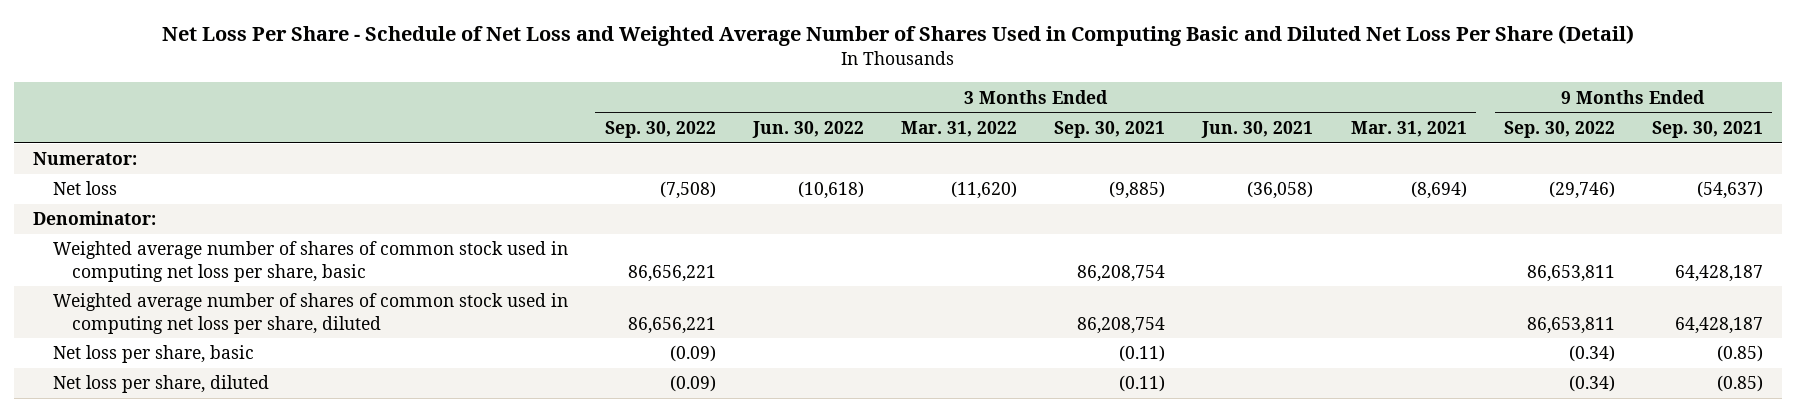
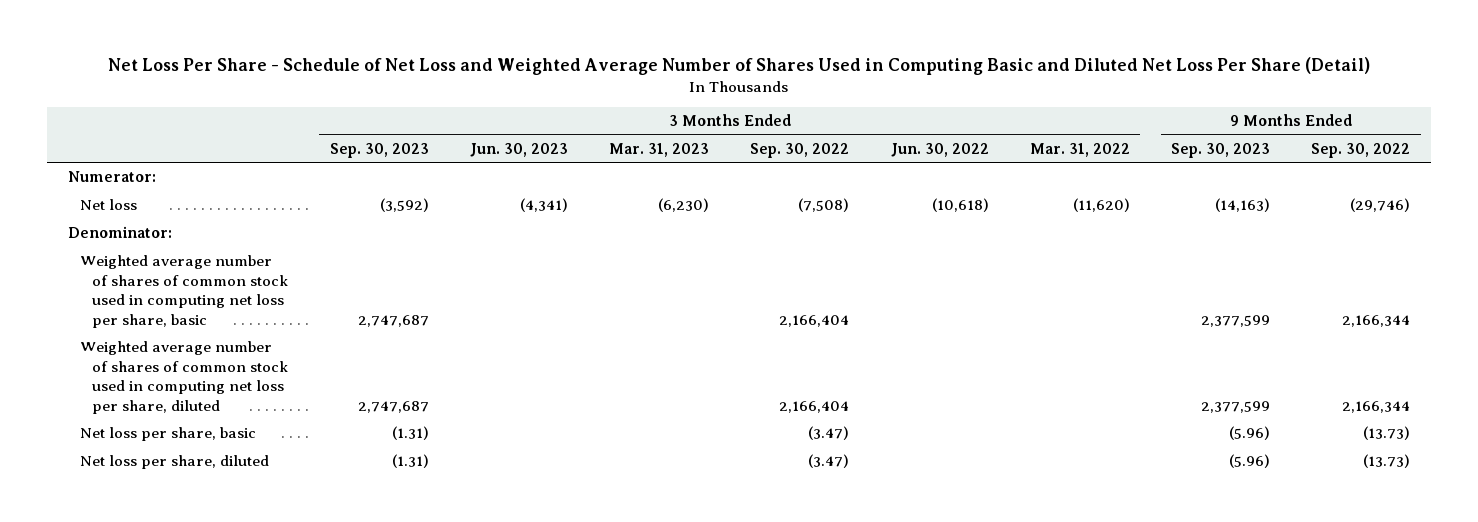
[1054,120,1166,138] Sep. 30, 2021 -> none
[1201,120,1314,138] Jun. 30, 2021 -> none
[1350,120,1467,137] Mar. 31, 2021 -> none
[1651,120,1763,138] Sep. 30, 2021 -> none
none -> [329,142,429,158] Sep. 30, 2023
none -> [469,142,568,157] Jun. 30, 2023
none -> [609,142,710,157] Mar. 31, 2023
none -> [1171,142,1271,158] Sep. 30, 2023
[627,264,716,282] 86,656,221 -> [779,314,850,327] 2,166,404
[1526,264,1615,282] 86,653,811 -> [1342,314,1411,327] 2,166,344
[627,316,716,334] 86,656,221 -> [779,400,850,413] 2,166,404
[1526,316,1615,334] 86,653,811 -> [1342,400,1411,413] 2,166,344
[669,345,716,363] (0.09) -> [808,426,850,441] (3.47)
[1568,345,1615,363] (0.34) -> [1363,426,1411,441] (13.73)
[669,375,716,393] (0.09) -> [808,454,850,469] (3.47)
[1568,375,1615,393] (0.34) -> [1363,454,1411,469] (13.73)

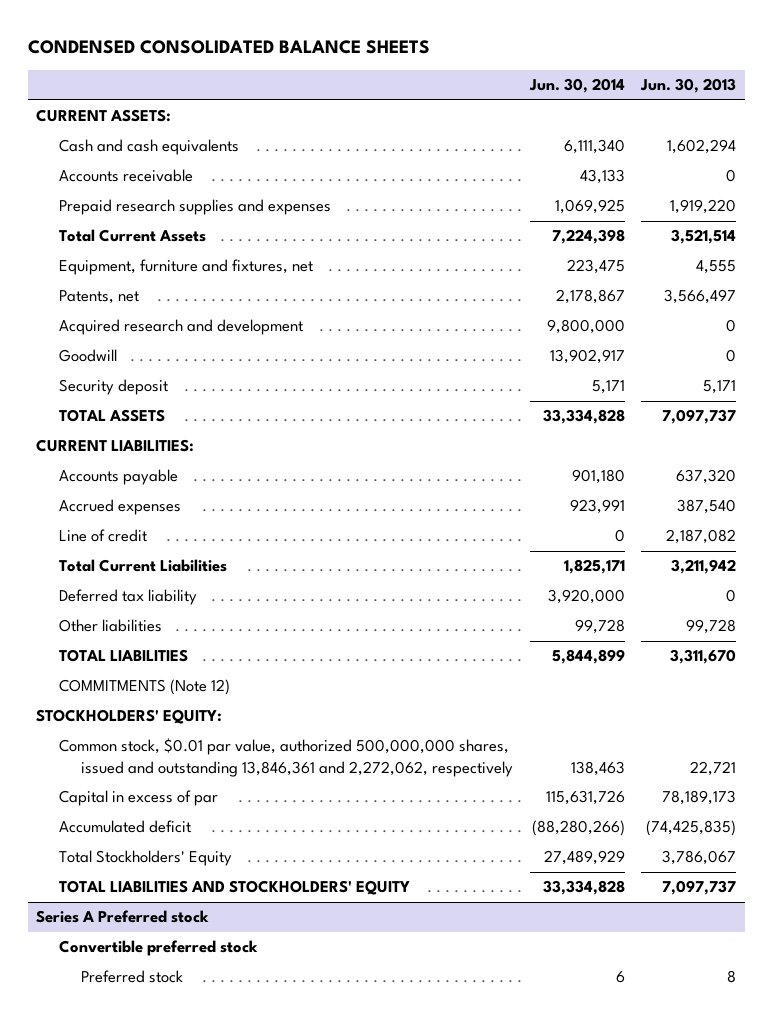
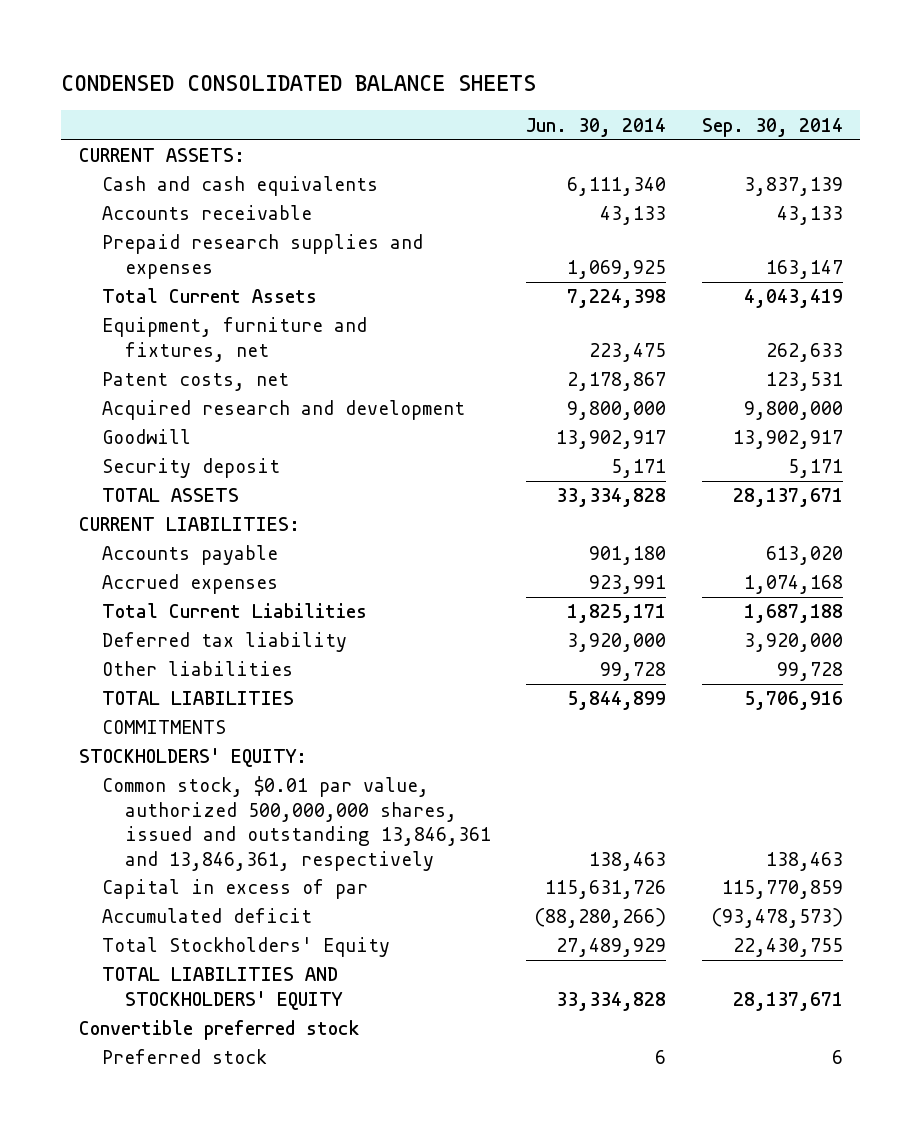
[640,78,737,94] Jun. 30, 2013 -> none
none -> [701,117,843,137] Sep. 30, 2014
[58,290,139,305] Patents, net -> [101,372,289,392] Patent costs, net
[58,529,147,543] Line of credit -> none
[58,679,230,696] COMMITMENTS (Note 12) -> [101,720,226,735] COMMITMENTS
[58,738,514,777] Common stock, $0.01 par value, authorized 500,000,000 shares, issued and outstanding 13,846,361 and 2,272,062, respectively -> [101,776,491,871] Common stock, $0.01 par value, authorized 500,000,000 shares, issued and outstanding 13,846,361 and 13,846,361, respectively
[36,910,210,924] Series A Preferred stock -> none

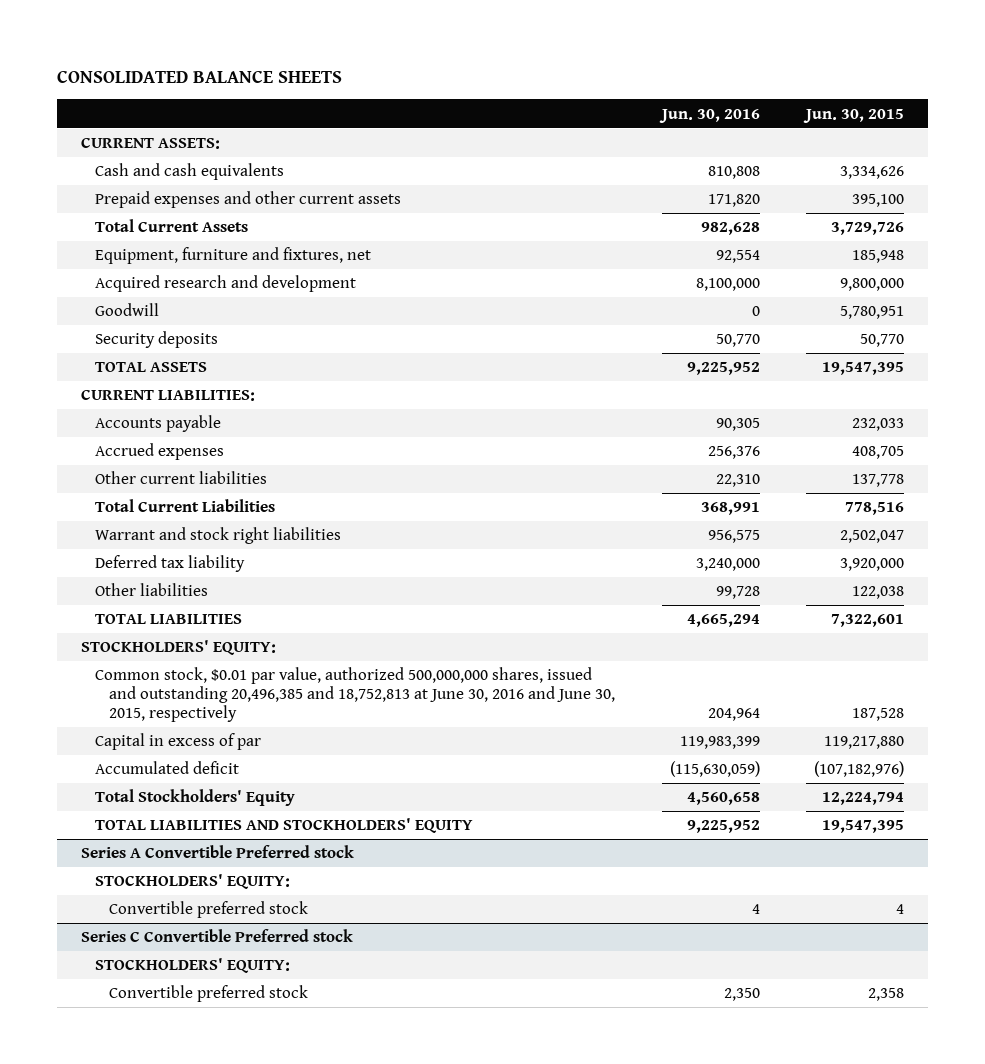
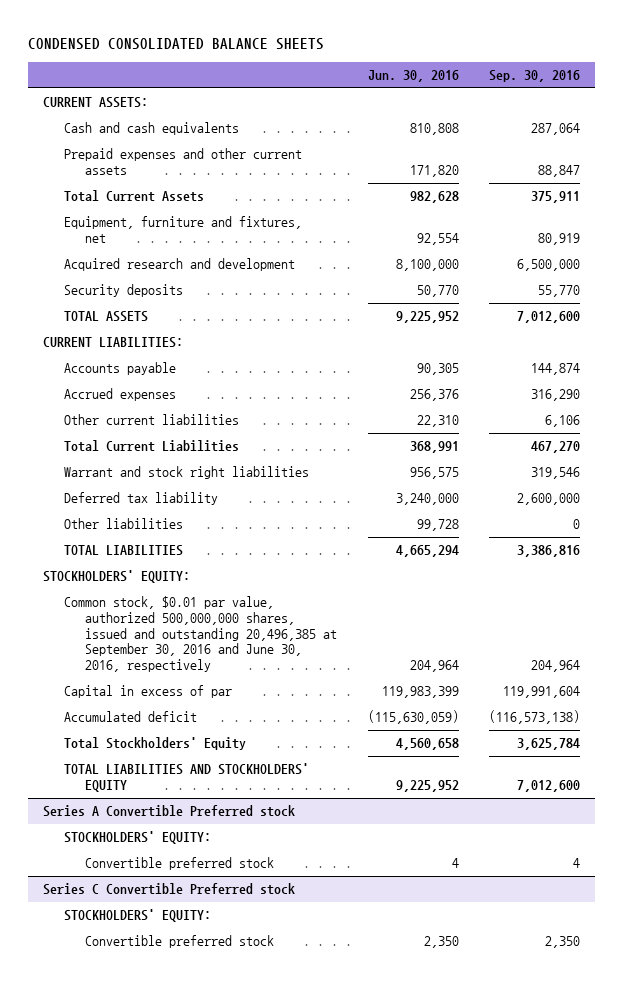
[57,69,343,83] CONSOLIDATED BALANCE SHEETS -> [27,38,324,51] CONDENSED CONSOLIDATED BALANCE SHEETS
[803,108,905,123] Jun. 30, 2015 -> none
none -> [489,69,581,82] Sep. 30, 2016
[94,303,159,317] Goodwill -> none
[94,667,615,723] Common stock, $0.01 par value, authorized 500,000,000 shares, issued and outstanding 20,496,385 and 18,752,813 at June 30, 2016 and June 30, 2015, respectively -> [64,596,338,673] Common stock, $0.01 par value, authorized 500,000,000 shares, issued and outstanding 20,496,385 at September 30, 2016 and June 30, 2016, respectively

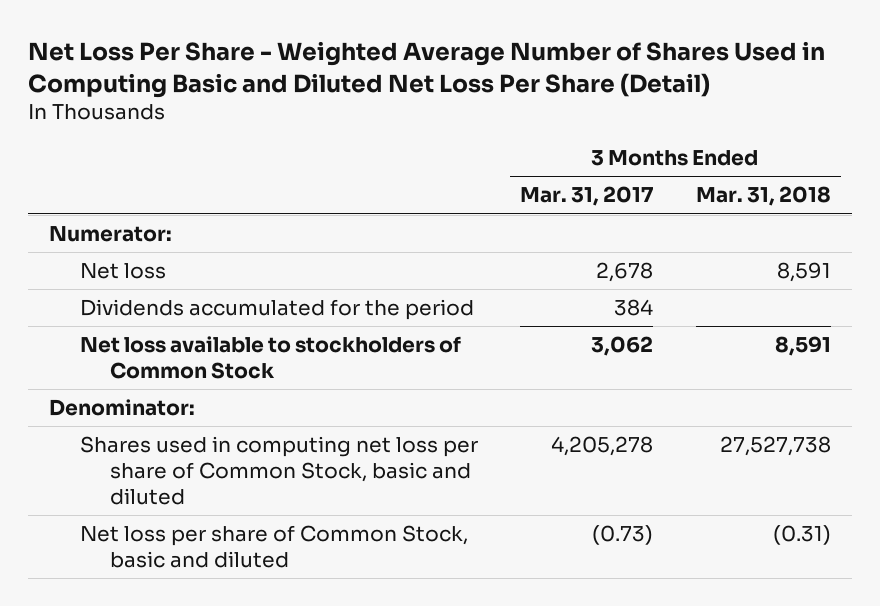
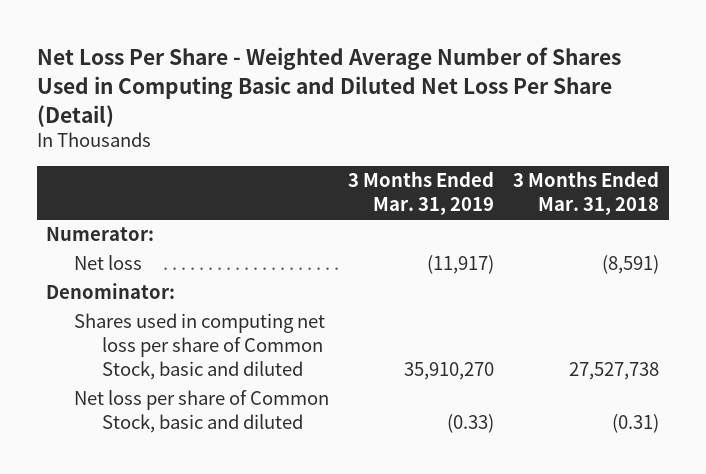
[520,186,654,207] Mar. 31, 2017 -> none
none -> [348,171,495,216] 3 Months Ended Mar. 31, 2019
[79,298,474,320] Dividends accumulated for the period -> none
[79,335,461,380] Net loss available to stockholders of Common Stock -> none
[776,261,831,282] 8,591 -> [602,255,660,275] (8,591)

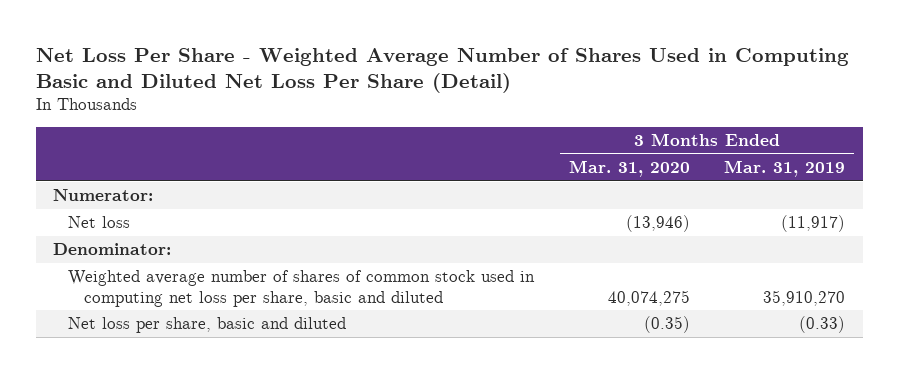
[513,171,660,216] 3 Months Ended Mar. 31, 2018 -> none
none -> [568,160,690,178] Mar. 31, 2020
[74,313,326,381] Shares used in computing net loss per share of Common Stock, basic and diluted -> [68,270,536,307] Weighted average number of shares of common stock used in computing net loss per share, basic and diluted
[74,390,330,434] Net loss per share of Common Stock, basic and diluted -> [68,317,347,334] Net loss per share, basic and diluted

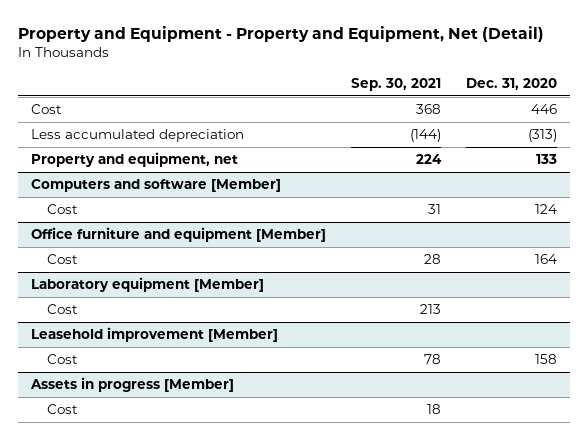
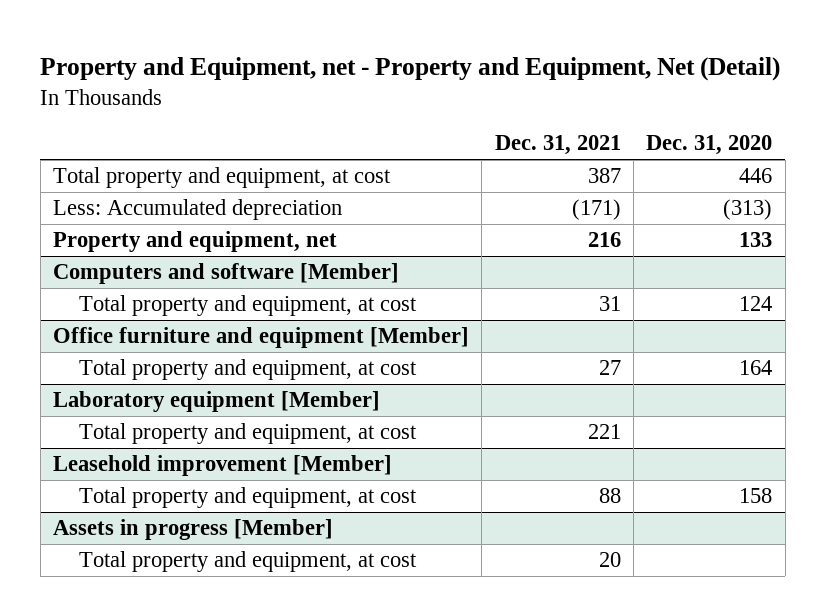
[18,26,545,43] Property and Equipment - Property and Equipment, Net (Detail) -> [40,56,781,81] Property and Equipment, net - Property and Equipment, Net (Detail)
[351,78,442,92] Sep. 30, 2021 -> none
none -> [494,135,621,156] Dec. 31, 2021
[31,104,63,115] Cost -> [52,167,391,189] Total property and equipment, at cost
[31,129,245,143] Less accumulated depreciation -> [52,199,342,221] Less: Accumulated depreciation
[47,204,79,215] Cost -> [79,295,418,317] Total property and equipment, at cost
[47,254,79,265] Cost -> [79,359,418,381] Total property and equipment, at cost
[47,304,79,315] Cost -> [79,423,418,445] Total property and equipment, at cost
[47,354,79,365] Cost -> [79,487,418,509] Total property and equipment, at cost
[47,404,79,415] Cost -> [79,551,418,573] Total property and equipment, at cost

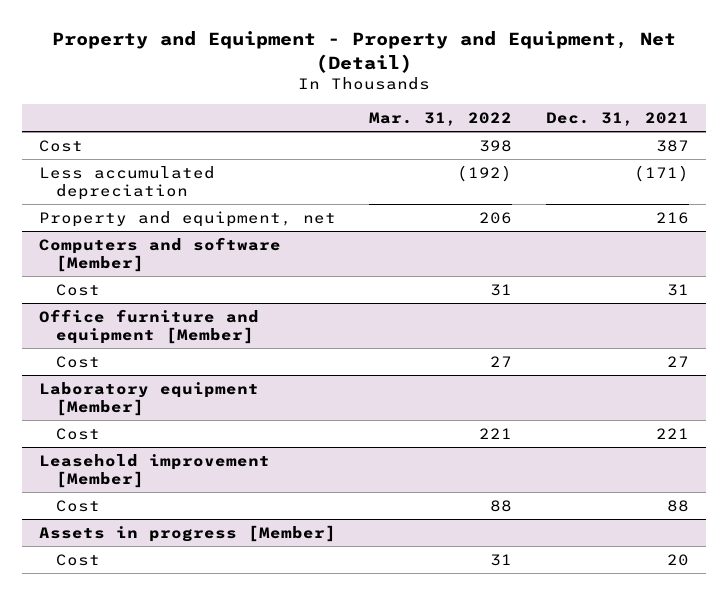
[40,56,781,81] Property and Equipment, net - Property and Equipment, Net (Detail) -> [51,31,676,73] Property and Equipment - Property and Equipment, Net (Detail)
[646,135,773,156] Dec. 31, 2020 -> none
none -> [369,112,513,127] Mar. 31, 2022
[52,167,391,189] Total property and equipment, at cost -> [38,139,83,152] Cost
[52,199,342,221] Less: Accumulated depreciation -> [38,165,215,200] Less accumulated depreciation
[79,295,418,317] Total property and equipment, at cost -> [56,283,101,296] Cost
[79,359,418,381] Total property and equipment, at cost -> [56,355,101,368] Cost
[79,423,418,445] Total property and equipment, at cost -> [56,427,101,440] Cost
[79,487,418,509] Total property and equipment, at cost -> [56,499,101,512] Cost
[79,551,418,573] Total property and equipment, at cost -> [56,553,101,566] Cost

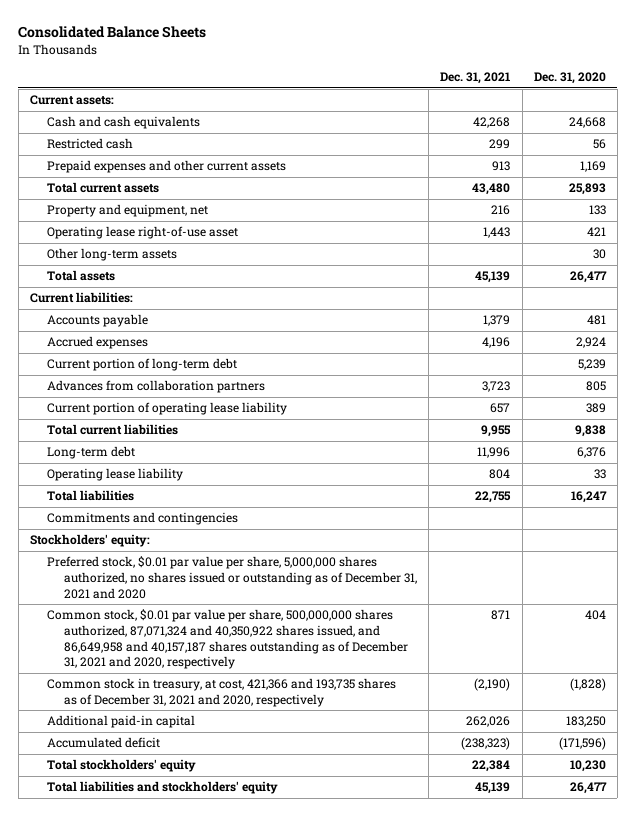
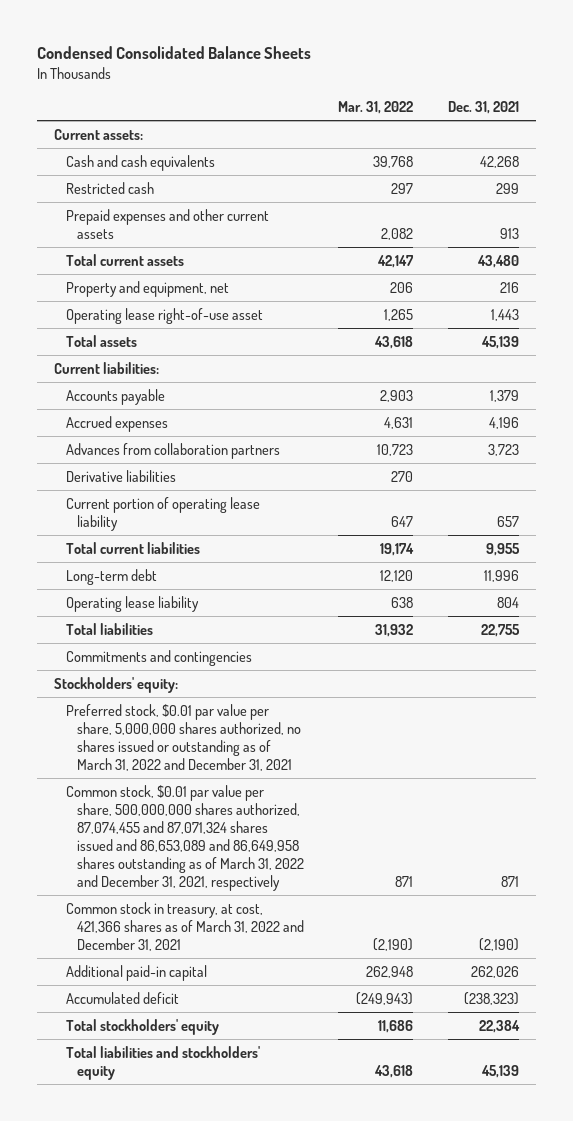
[18,26,207,39] Consolidated Balance Sheets -> [37,46,312,60] Condensed Consolidated Balance Sheets
[533,72,606,85] Dec. 31, 2020 -> none
none -> [338,100,414,114] Mar. 31, 2022
[46,248,177,262] Other long-term assets -> none
[46,358,237,372] Current portion of long-term debt -> none
none -> [65,469,176,482] Derivative liabilities
[46,556,417,599] Preferred stock, $0.01 par value per share, 5,000,000 shares authorized, no shares issued or outstanding as of December 31, 2021 and 2020 -> [65,703,302,771] Preferred stock, $0.01 par value per share, 5,000,000 shares authorized, no shares issued or outstanding as of March 31, 2022 and December 31, 2021
[46,609,408,670] Common stock, $0.01 par value per share, 500,000,000 shares authorized, 87,071,324 and 40,350,922 shares issued, and 86,649,958 and 40,157,187 shares outstanding as of December 31, 2021 and 2020, respectively -> [65,784,305,891] Common stock, $0.01 par value per share, 500,000,000 shares authorized, 87,074,455 and 87,071,324 shares issued and 86,653,089 and 86,649,958 shares outstanding as of March 31, 2022 and December 31, 2021, respectively
[46,678,396,707] Common stock in treasury, at cost, 421,366 and 193,735 shares as of December 31, 2021 and 2020, respectively -> [65,901,305,951] Common stock in treasury, at cost, 421,366 shares as of March 31, 2022 and December 31, 2021

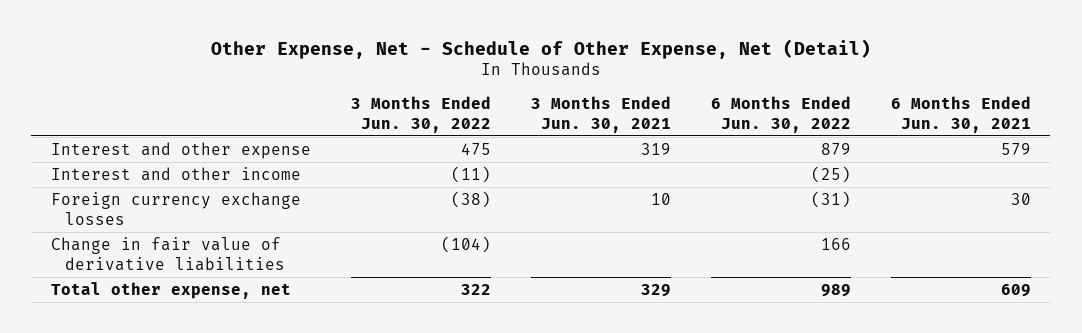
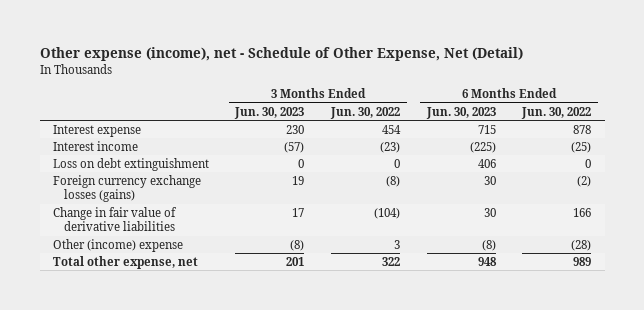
[210,38,871,59] Other Expense, Net - Schedule of Other Expense, Net (Detail) -> [39,46,523,61] Other expense (income), net - Schedule of Other Expense, Net (Detail)
[530,95,671,133] 3 Months Ended Jun. 30, 2021 -> none
[890,95,1031,133] 6 Months Ended Jun. 30, 2021 -> none
none -> [234,106,305,119] Jun. 30, 2023
none -> [425,106,496,119] Jun. 30, 2023
[51,141,312,159] Interest and other expense -> [52,124,141,137] Interest expense
[460,142,491,155] 475 -> [382,124,402,134] 454
[820,142,851,155] 879 -> [573,124,592,134] 878
[51,166,302,181] Interest and other income -> [52,140,138,151] Interest income
[450,165,491,183] (11) -> [380,141,401,153] (23)
none -> [52,157,209,171] Loss on debt extinguishment
[51,191,302,225] Foreign currency exchange losses -> [52,174,201,203] Foreign currency exchange losses (gains)
[450,190,491,208] (38) -> [386,175,401,187] (8)
[810,190,851,208] (31) -> [577,175,592,187] (2)
none -> [52,238,183,252] Other (income) expense

